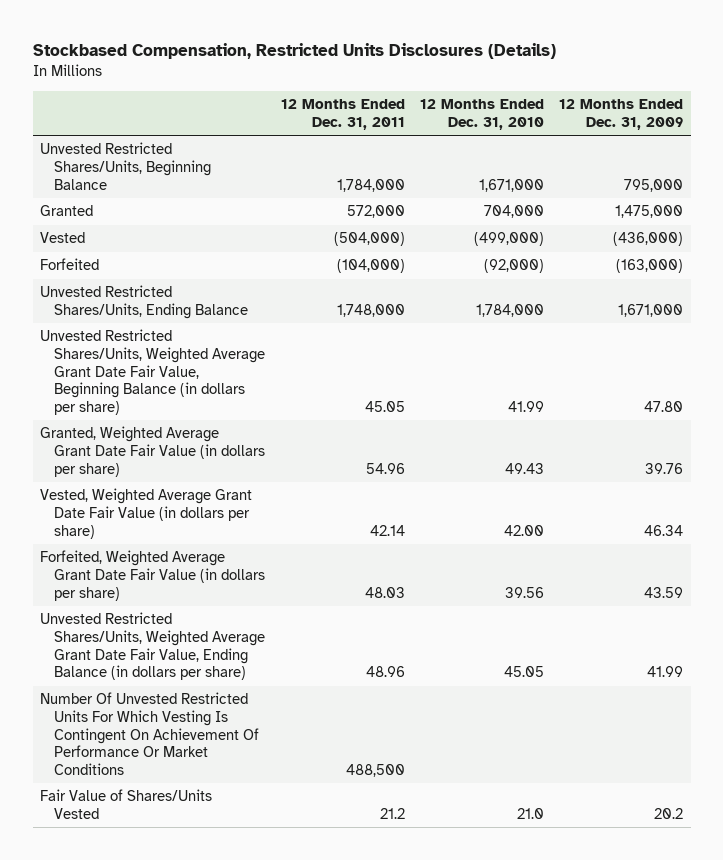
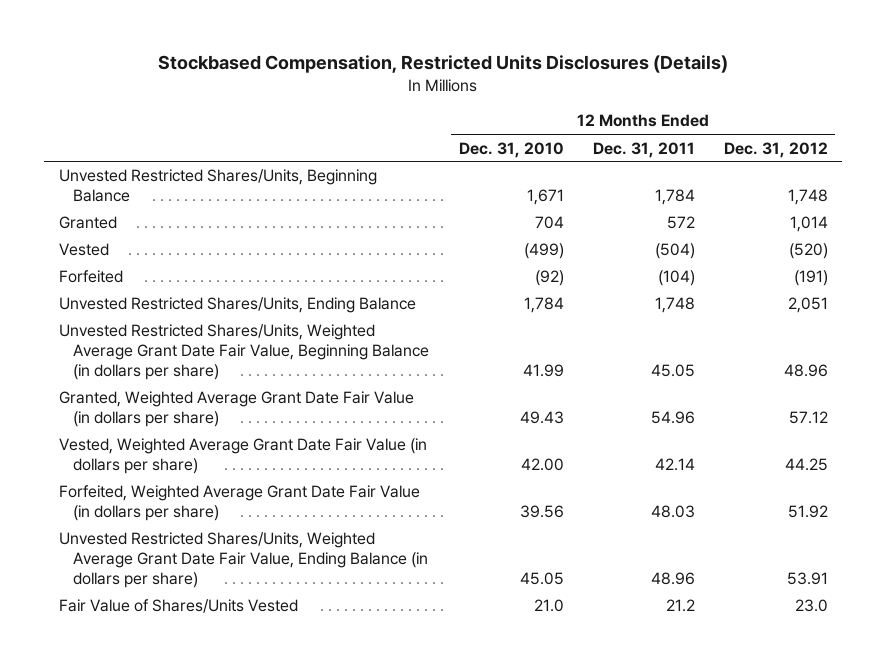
[559,99,684,130] 12 Months Ended Dec. 31, 2009 -> none
none -> [723,141,828,158] Dec. 31, 2012
[336,178,405,192] 1,784,000 -> [654,188,695,205] 1,784
[478,178,544,192] 1,671,000 -> [526,188,564,205] 1,671
[346,205,405,219] 572,000 -> [666,216,695,230] 572
[483,205,544,219] 704,000 -> [534,216,564,230] 704
[333,232,405,247] (504,000) -> [654,243,695,260] (504)
[473,232,544,247] (499,000) -> [523,243,564,260] (499)
[336,259,405,274] (104,000) -> [657,270,695,287] (104)
[483,259,544,274] (92,000) -> [534,270,564,287] (92)
[336,304,405,318] 1,748,000 -> [654,297,695,314] 1,748
[475,304,544,318] 1,784,000 -> [523,297,564,314] 1,784
[40,692,260,775] Number Of Unvested Restricted Units For Which Vesting Is Contingent On Achievement Of Performance Or Market Conditions -> none

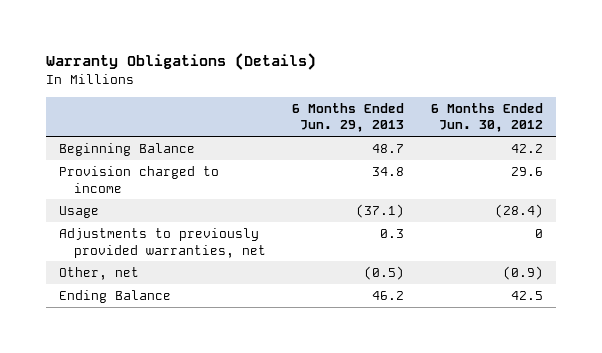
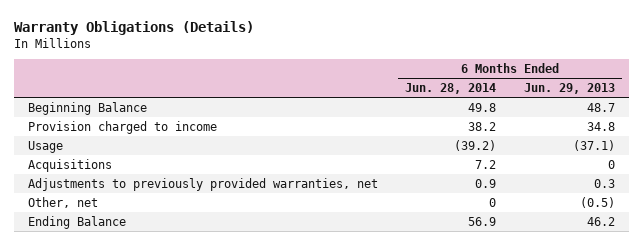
[430,102,543,133] 6 Months Ended Jun. 30, 2012 -> none
none -> [405,83,497,95] Jun. 28, 2014
none -> [27,158,112,172] Acquisitions

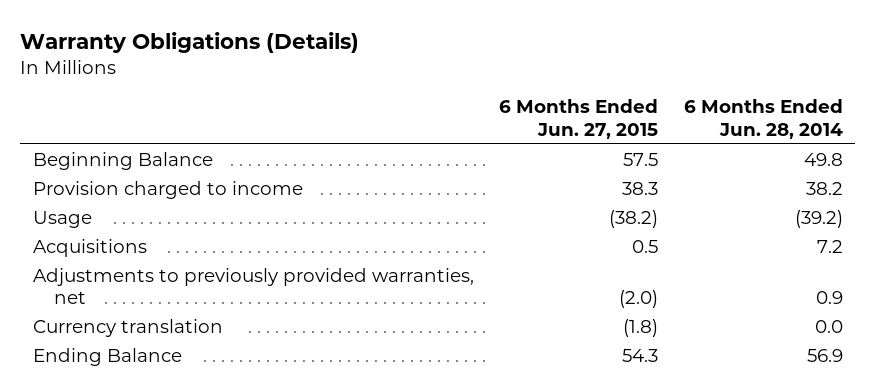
[524,83,616,95] Jun. 29, 2013 -> none
none -> [499,99,659,139] 6 Months Ended Jun. 27, 2015
[27,196,98,208] Other, net -> none
none -> [32,319,223,338] Currency translation

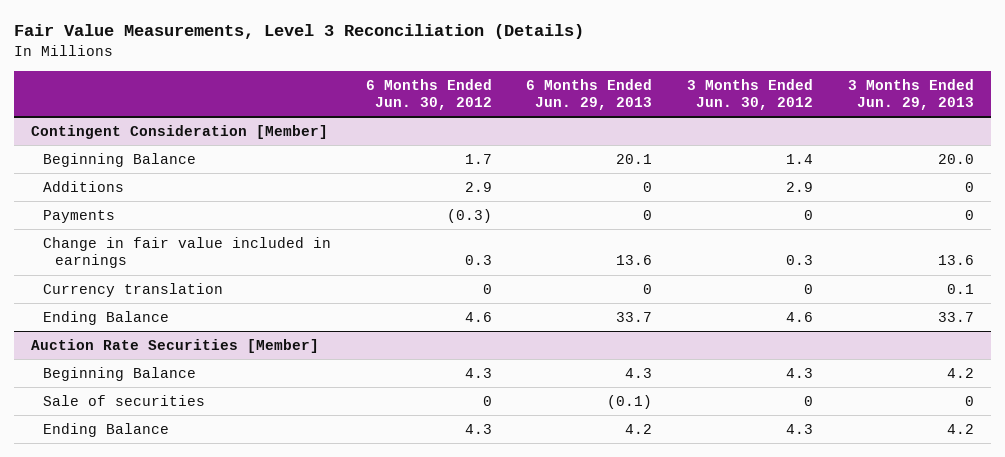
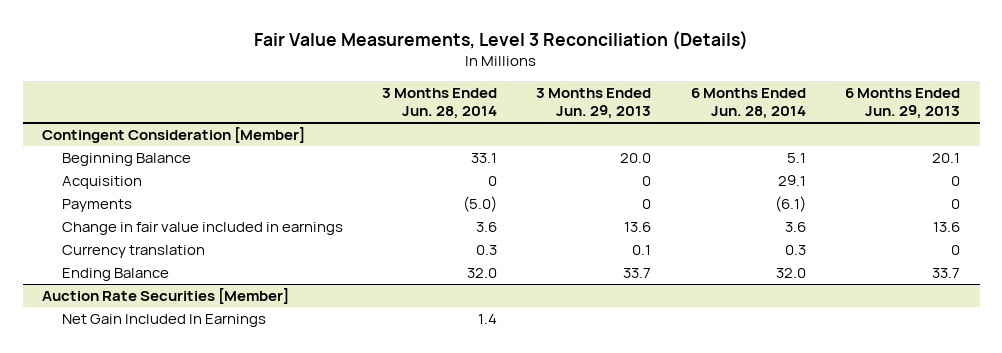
[365,78,492,110] 6 Months Ended Jun. 30, 2012 -> none
[686,78,813,110] 3 Months Ended Jun. 30, 2012 -> none
none -> [382,88,498,120] 3 Months Ended Jun. 28, 2014
none -> [690,88,806,120] 6 Months Ended Jun. 28, 2014
[42,181,124,193] Additions -> [62,176,143,190] Acquisition
[42,367,196,382] Beginning Balance -> none
[42,395,205,407] Sale of securities -> none
[42,423,169,438] Ending Balance -> none
none -> [62,314,267,328] Net Gain Included In Earnings

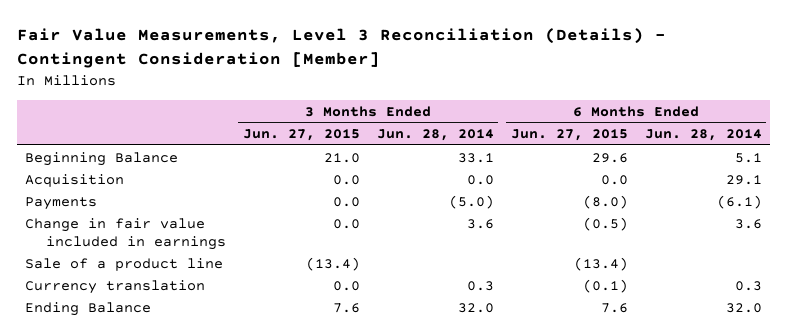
[254,30,749,50] Fair Value Measurements, Level 3 Reconciliation (Details) -> [16,28,666,69] Fair Value Measurements, Level 3 Reconciliation (Details) - Contingent Consideration [Member]
[536,88,652,120] 3 Months Ended Jun. 29, 2013 -> none
[844,88,960,120] 6 Months Ended Jun. 29, 2013 -> none
none -> [242,128,360,141] Jun. 27, 2015
none -> [510,128,628,141] Jun. 27, 2015
[42,127,306,144] Contingent Consideration [Member] -> none
[488,176,498,187] 0 -> [466,174,494,185] 0.0
none -> [25,257,224,271] Sale of a product line
[42,288,290,305] Auction Rate Securities [Member] -> none
[62,314,267,328] Net Gain Included In Earnings -> none

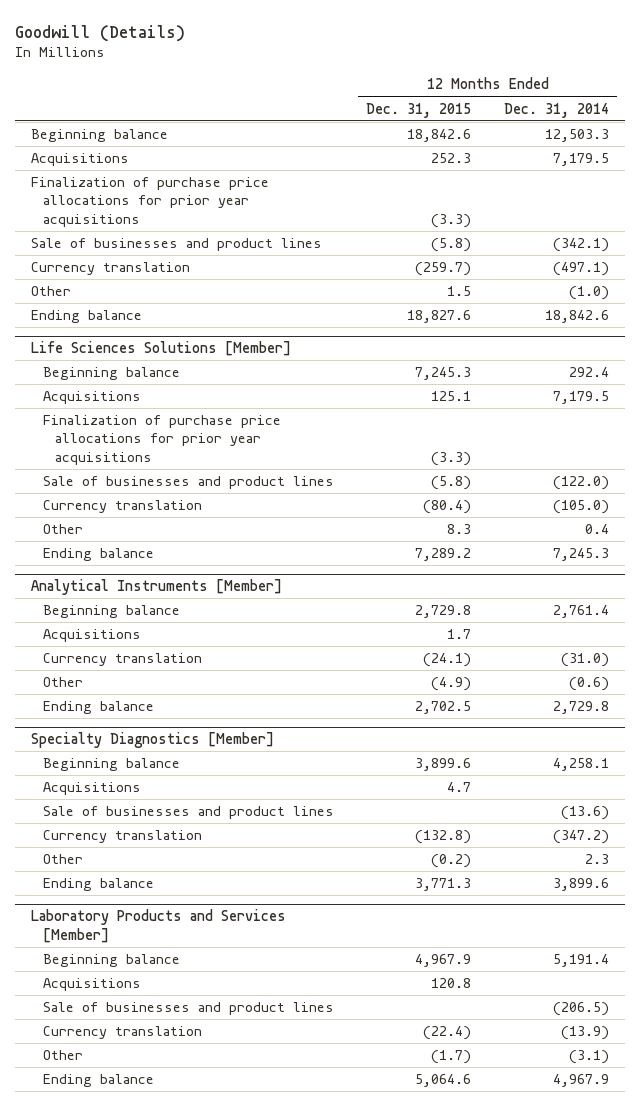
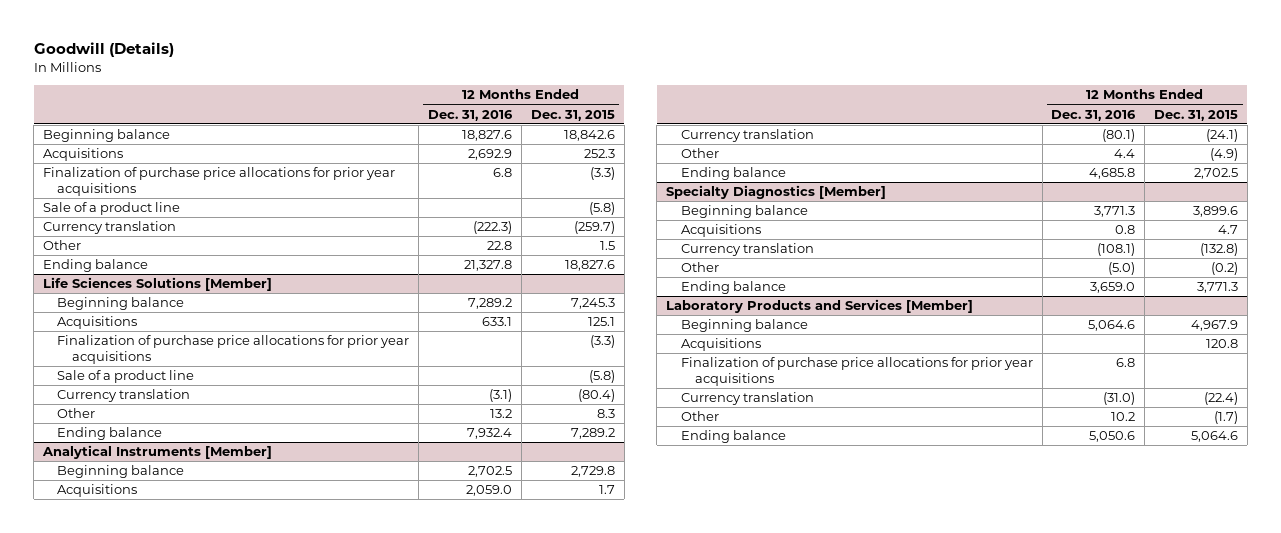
[503,102,609,118] Dec. 31, 2014 -> none
none -> [428,109,514,121] Dec. 31, 2016
[31,238,323,252] Sale of businesses and product lines -> [42,202,180,216] Sale of a product line
[42,476,334,490] Sale of businesses and product lines -> [57,370,195,384] Sale of a product line
[42,806,334,820] Sale of businesses and product lines -> none
[42,1002,334,1016] Sale of businesses and product lines -> none
none -> [680,357,1033,387] Finalization of purchase price allocations for prior year acquisitions

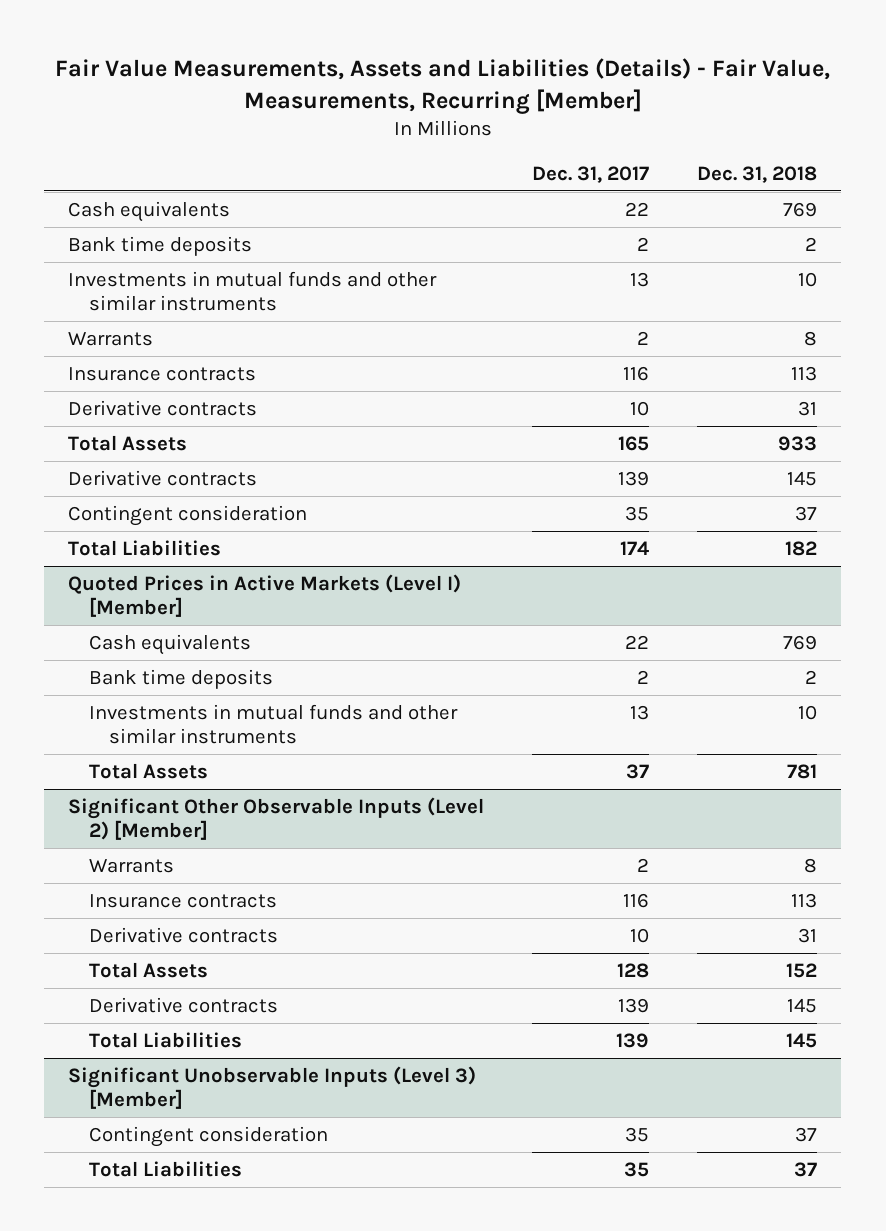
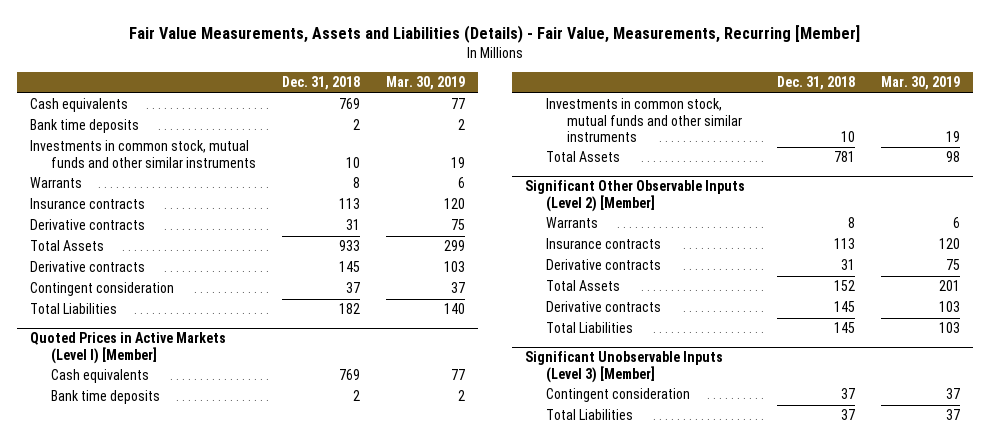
[532,165,650,183] Dec. 31, 2017 -> none
none -> [385,76,465,91] Mar. 30, 2019
[68,270,438,311] Investments in mutual funds and other similar instruments -> [30,140,257,168] Investments in common stock, mutual funds and other similar instruments
[88,703,458,744] Investments in mutual funds and other similar instruments -> [546,98,743,142] Investments in common stock, mutual funds and other similar instruments

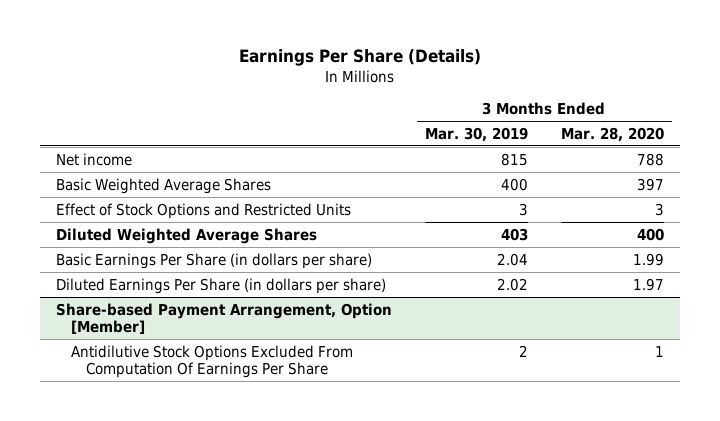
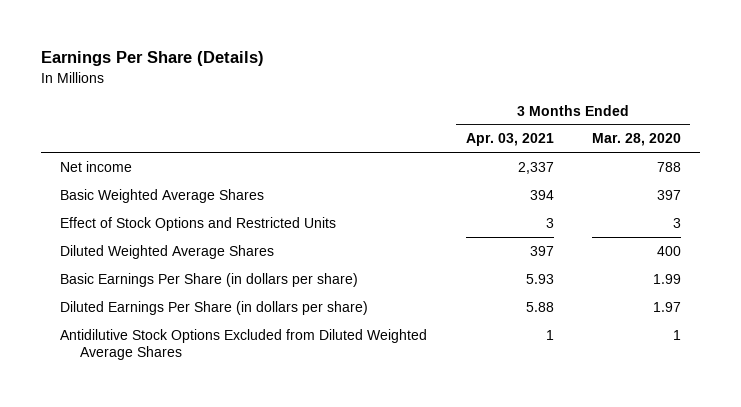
[424,126,528,142] Mar. 30, 2019 -> none
none -> [465,133,554,147] Apr. 03, 2021
[56,302,393,334] Share-based Payment Arrangement, Option [Member] -> none
[71,344,354,378] Antidilutive Stock Options Excluded From Computation Of Earnings Per Share -> [60,328,428,361] Antidilutive Stock Options Excluded from Diluted Weighted Average Shares

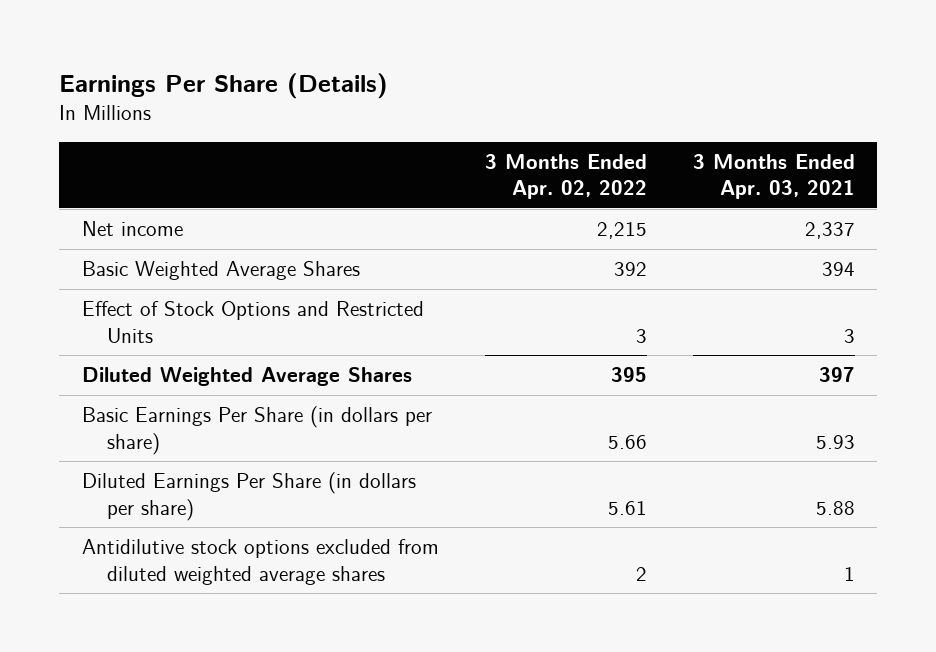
[591,133,681,147] Mar. 28, 2020 -> none
none -> [484,153,647,200] 3 Months Ended Apr. 02, 2022
[60,328,428,361] Antidilutive Stock Options Excluded from Diluted Weighted Average Shares -> [81,539,439,585] Antidilutive stock options excluded from diluted weighted average shares

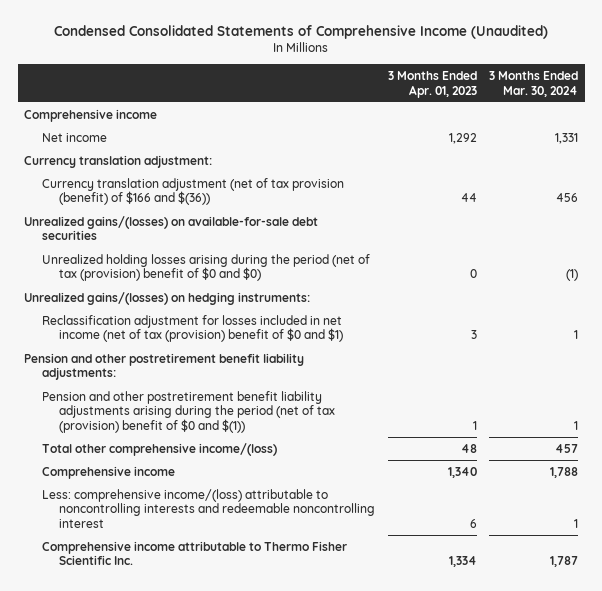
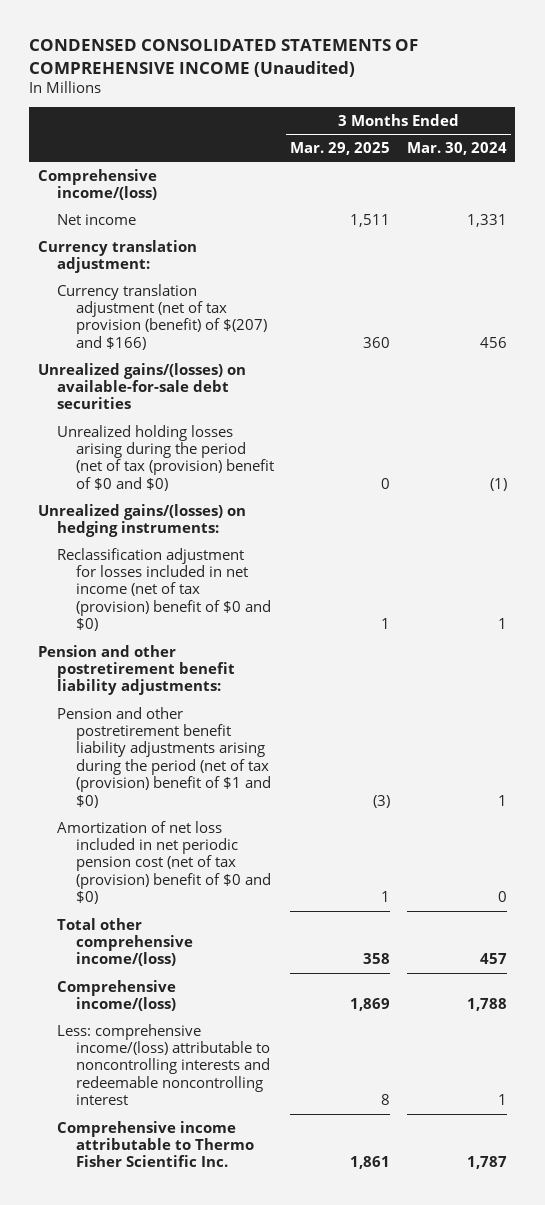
[54,25,549,40] Condensed Consolidated Statements of Comprehensive Income (Unaudited) -> [29,39,419,77] CONDENSED CONSOLIDATED STATEMENTS OF COMPREHENSIVE INCOME (Unaudited)
[387,70,477,98] 3 Months Ended Apr. 01, 2023 -> none
none -> [290,141,391,155] Mar. 29, 2025
[24,108,158,122] Comprehensive income -> [37,168,157,201] Comprehensive income/(loss)
[41,177,344,206] Currency translation adjustment (net of tax provision (benefit) of $166 and $(36)) -> [56,283,267,350] Currency translation adjustment (net of tax provision (benefit) of $(207) and $166)
[41,314,344,343] Reclassification adjustment for losses included in net income (net of tax (provision) benefit of $0 and $1) -> [56,547,271,632] Reclassification adjustment for losses included in net income (net of tax (provision) benefit of $0 and $0)
[41,390,336,434] Pension and other postretirement benefit liability adjustments arising during the period (net of tax (provision) benefit of $0 and $(1)) -> [56,706,271,808] Pension and other postretirement benefit liability adjustments arising during the period (net of tax (provision) benefit of $1 and $0)
none -> [56,820,271,905] Amortization of net loss included in net periodic pension cost (net of tax (provision) benefit of $0 and $0)
[41,465,175,479] Comprehensive income -> [56,979,176,1012] Comprehensive income/(loss)

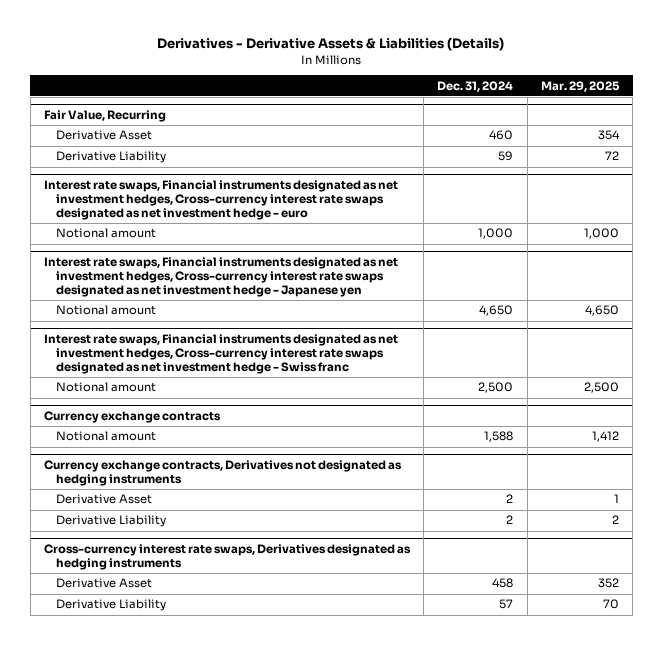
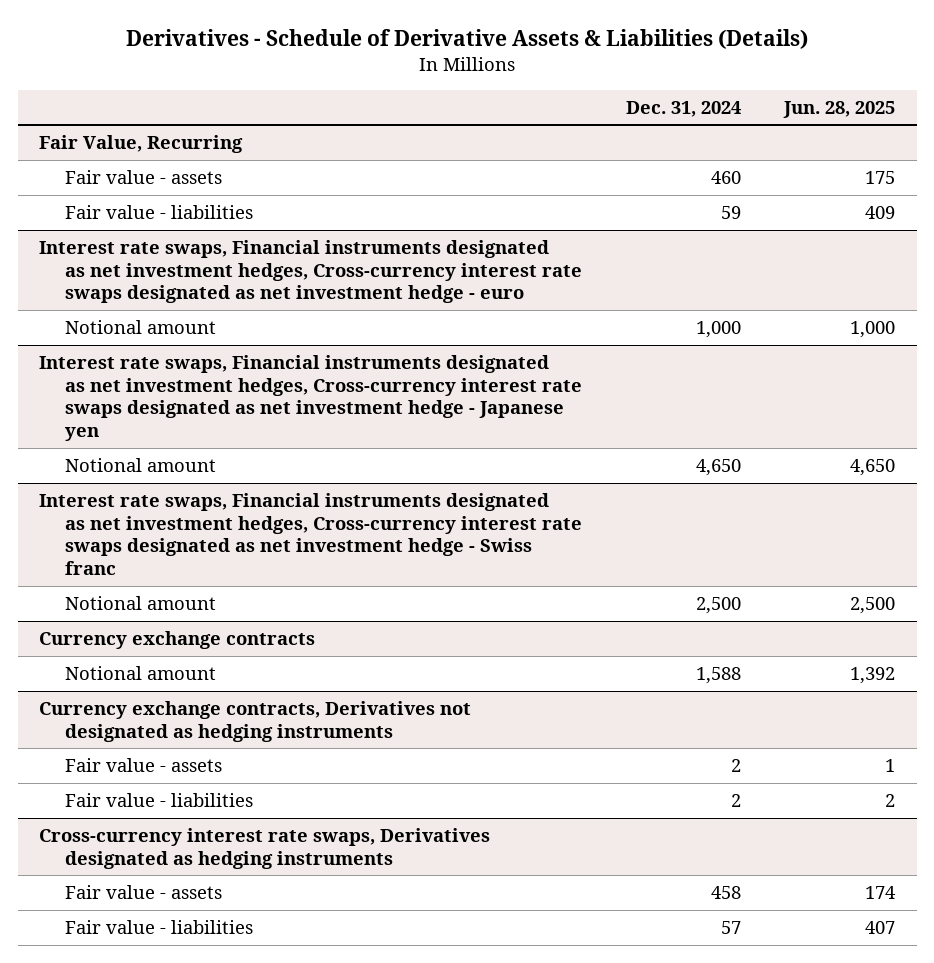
[157,36,505,51] Derivatives - Derivative Assets & Liabilities (Details) -> [126,29,809,50] Derivatives - Schedule of Derivative Assets & Liabilities (Details)
[541,80,621,92] Mar. 29, 2025 -> none
none -> [782,100,895,118] Jun. 28, 2025
[55,130,152,141] Derivative Asset -> [65,169,223,184] Fair value - assets
[55,151,166,164] Derivative Liability -> [65,204,254,219] Fair value - liabilities
[55,494,152,505] Derivative Asset -> [65,757,223,772] Fair value - assets
[55,515,166,528] Derivative Liability -> [65,792,254,807] Fair value - liabilities
[55,578,152,589] Derivative Asset -> [65,884,223,899] Fair value - assets
[55,599,166,612] Derivative Liability -> [65,919,254,934] Fair value - liabilities

